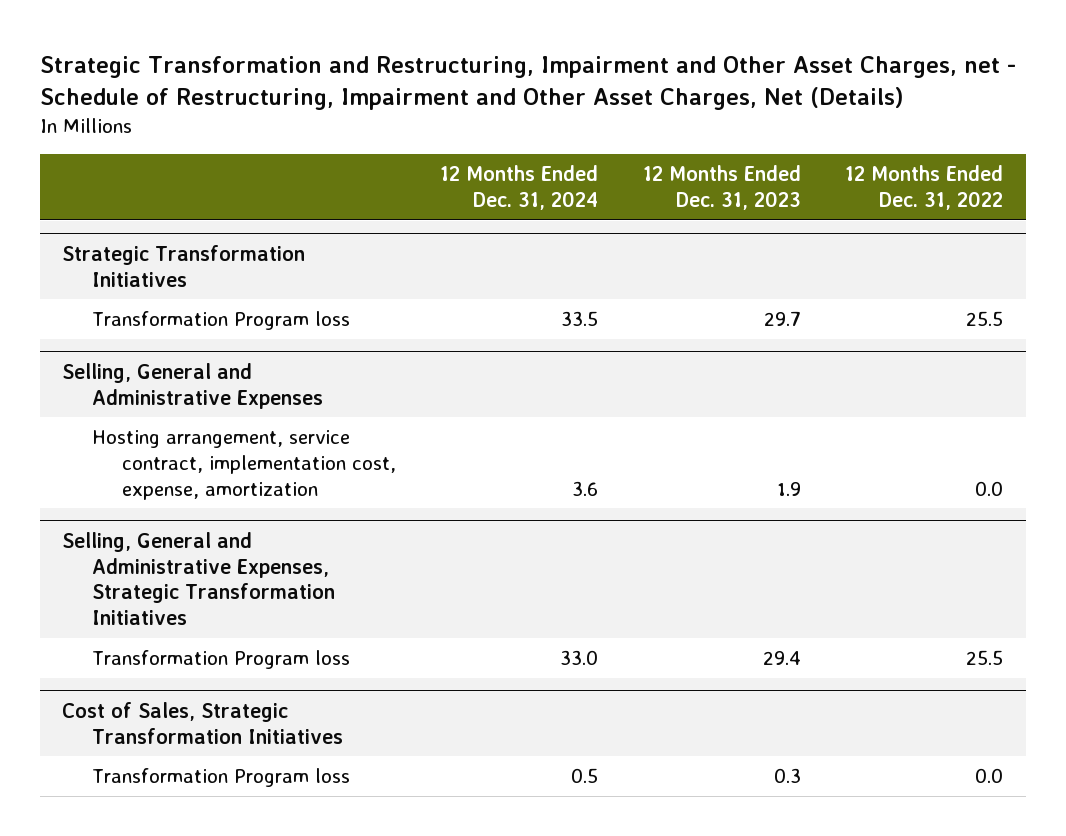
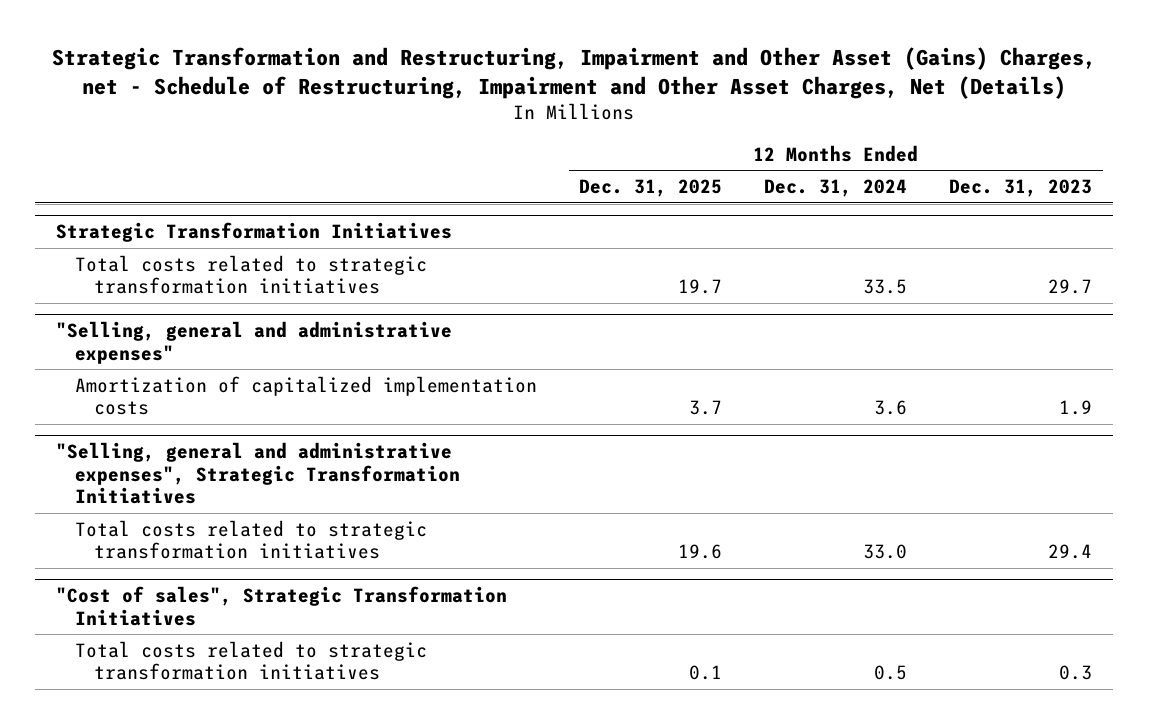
[40,55,1017,111] Strategic Transformation and Restructuring, Impairment and Other Asset Charges, net - Schedule of Restructuring, Impairment and Other Asset Charges, Net (Details) -> [52,46,1097,99] Strategic Transformation and Restructuring, Impairment and Other Asset (Gains) Charges, net - Schedule of Restructuring, Impairment and Other Asset Charges, Net (Details)
[845,165,1004,211] 12 Months Ended Dec. 31, 2022 -> none
none -> [579,179,723,198] Dec. 31, 2025
[92,310,351,330] Transformation Program loss -> [75,254,428,295] Total costs related to strategic transformation initiatives
[62,362,324,409] Selling, General and Administrative Expenses -> [56,321,453,364] "Selling, general and administrative expenses"
[92,429,396,500] Hosting arrangement, service contract, implementation cost, expense, amortization -> [75,375,538,416] Amortization of capitalized implementation costs
[62,531,336,626] Selling, General and Administrative Expenses, Strategic Transformation Initiatives -> [56,442,461,505] "Selling, general and administrative expenses", Strategic Transformation Initiatives
[92,649,351,669] Transformation Program loss -> [75,519,428,560] Total costs related to strategic transformation initiatives
[62,701,344,744] Cost of Sales, Strategic Transformation Initiatives -> [56,586,508,626] "Cost of sales", Strategic Transformation Initiatives
[92,767,351,787] Transformation Program loss -> [75,640,428,681] Total costs related to strategic transformation initiatives

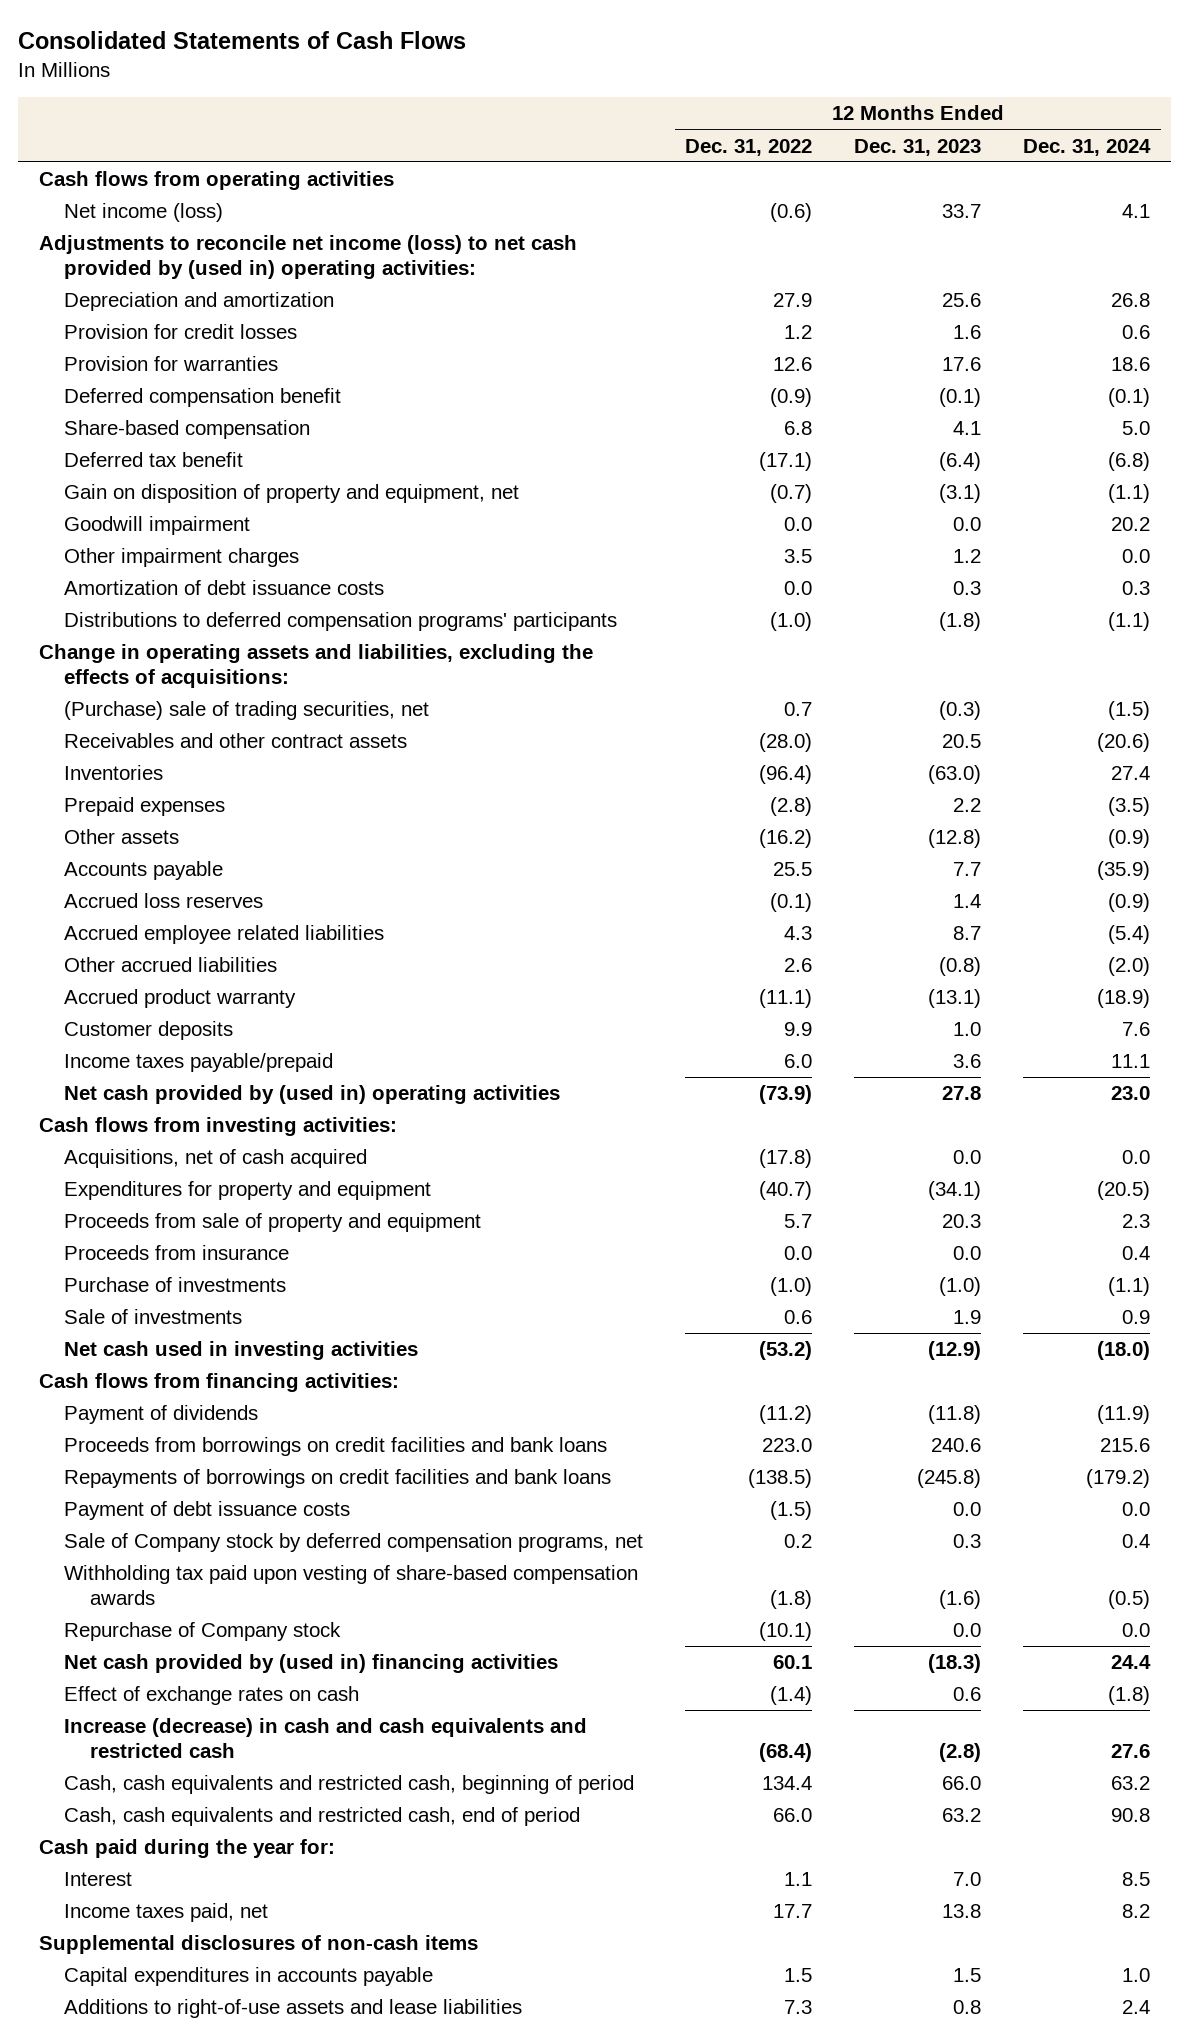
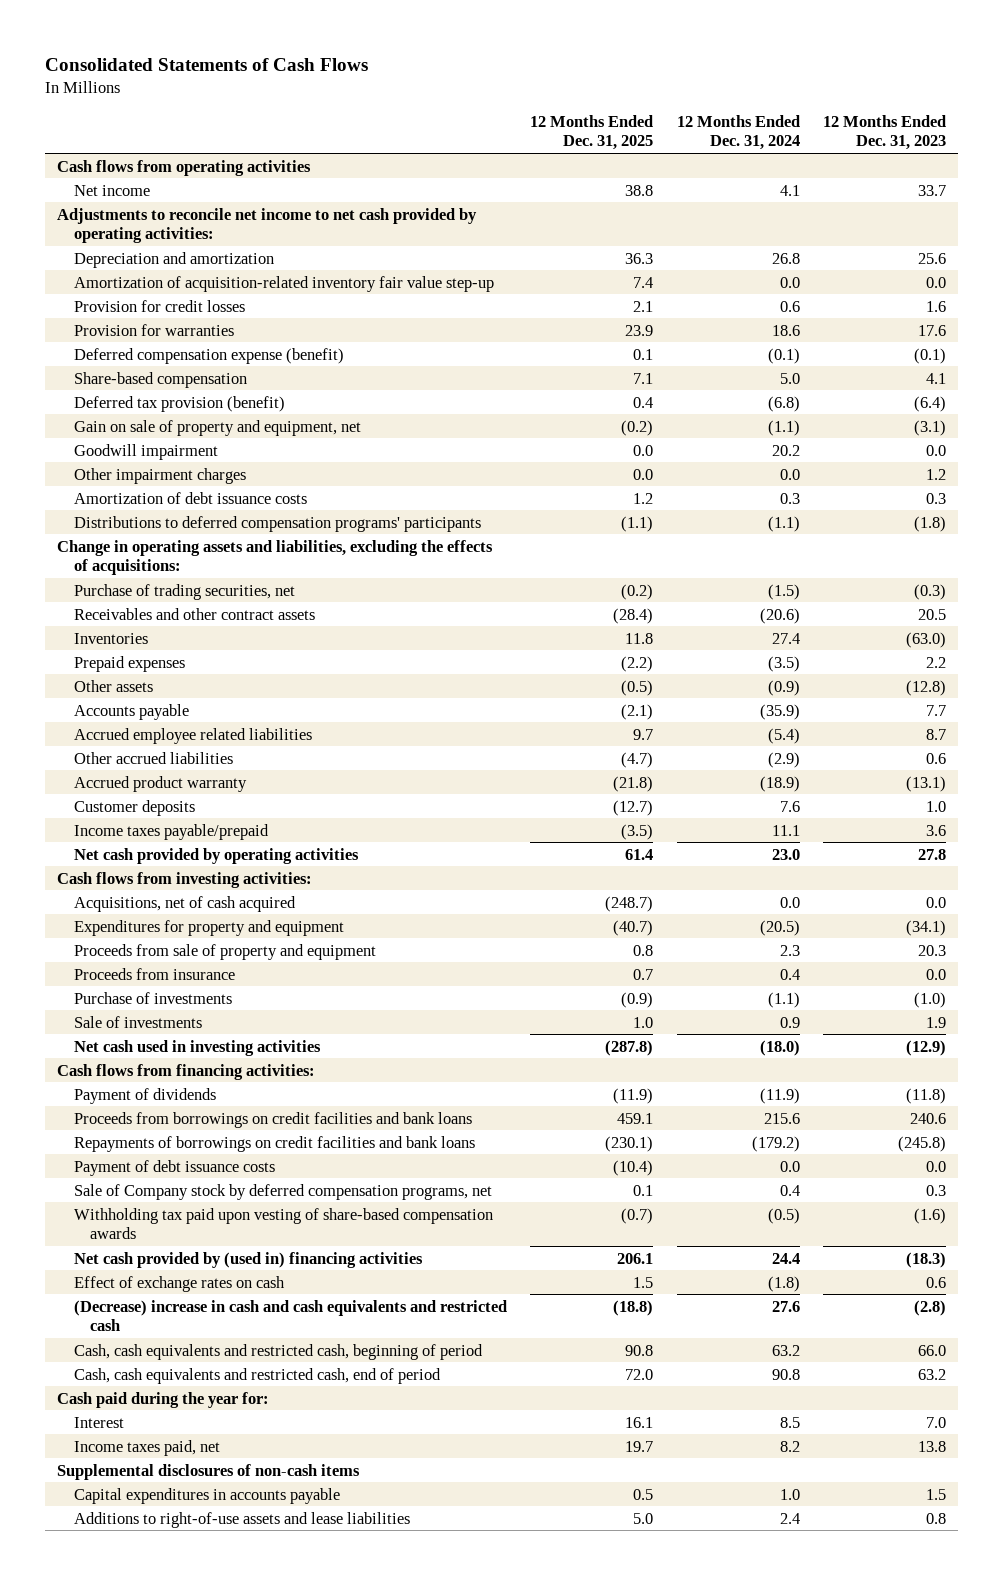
[685,138,813,156] Dec. 31, 2022 -> none
none -> [530,115,654,151] 12 Months Ended Dec. 31, 2025
[64,203,224,223] Net income (loss) -> [73,184,150,196] Net income
[38,235,577,279] Adjustments to reconcile net income (loss) to net cash provided by (used in) operating activities: -> [56,207,477,243] Adjustments to reconcile net income to net cash provided by operating activities:
none -> [73,275,494,292] Amortization of acquisition-related inventory fair value step-up
[64,388,342,408] Deferred compensation benefit -> [73,347,344,364] Deferred compensation expense (benefit)
[64,452,244,468] Deferred tax benefit -> [73,395,285,412] Deferred tax provision (benefit)
[64,484,520,504] Gain on disposition of property and equipment, net -> [73,419,361,436] Gain on sale of property and equipment, net
[64,701,430,721] (Purchase) sale of trading securities, net -> [73,583,295,600] Purchase of trading securities, net
[64,893,264,909] Accrued loss reserves -> none
[939,957,982,977] (0.8) -> [926,752,947,764] 0.6
[1108,957,1151,977] (2.0) -> [767,751,800,768] (2.9)
[64,1085,561,1105] Net cash provided by (used in) operating activities -> [73,847,359,864] Net cash provided by operating activities
[64,1622,342,1642] Repurchase of Company stock -> none
[64,1718,588,1758] Increase (decrease) in cash and cash equivalents and restricted cash -> [73,1299,507,1331] (Decrease) increase in cash and cash equivalents and restricted cash

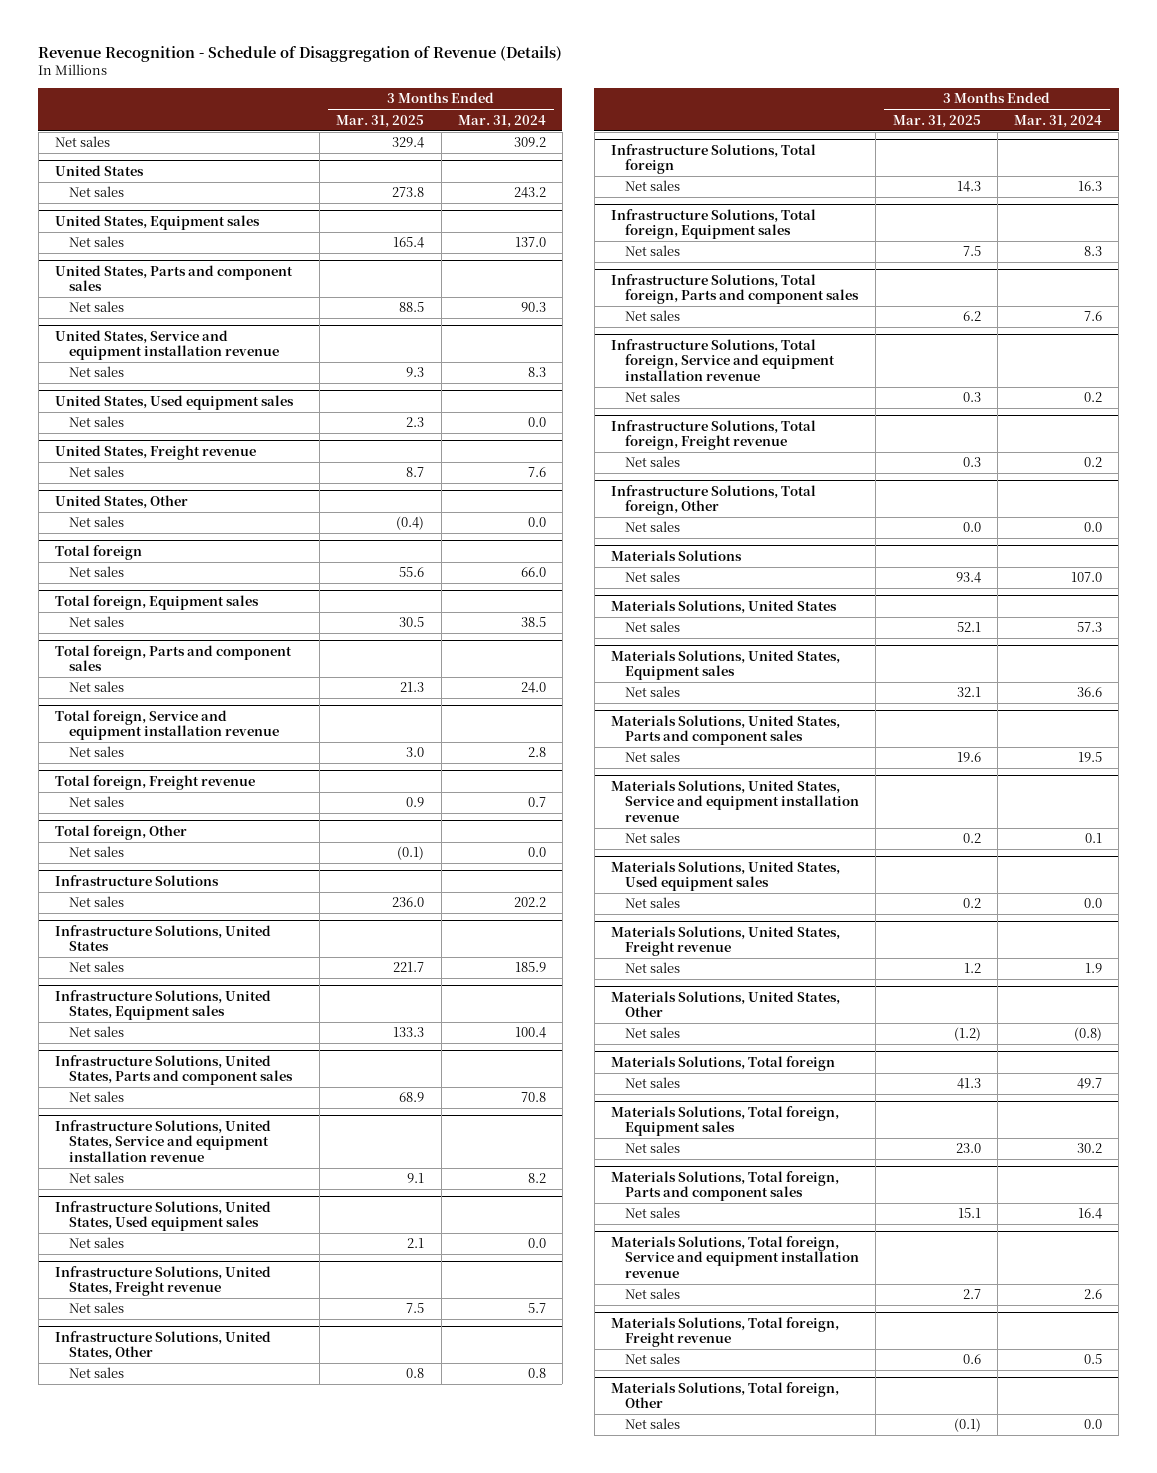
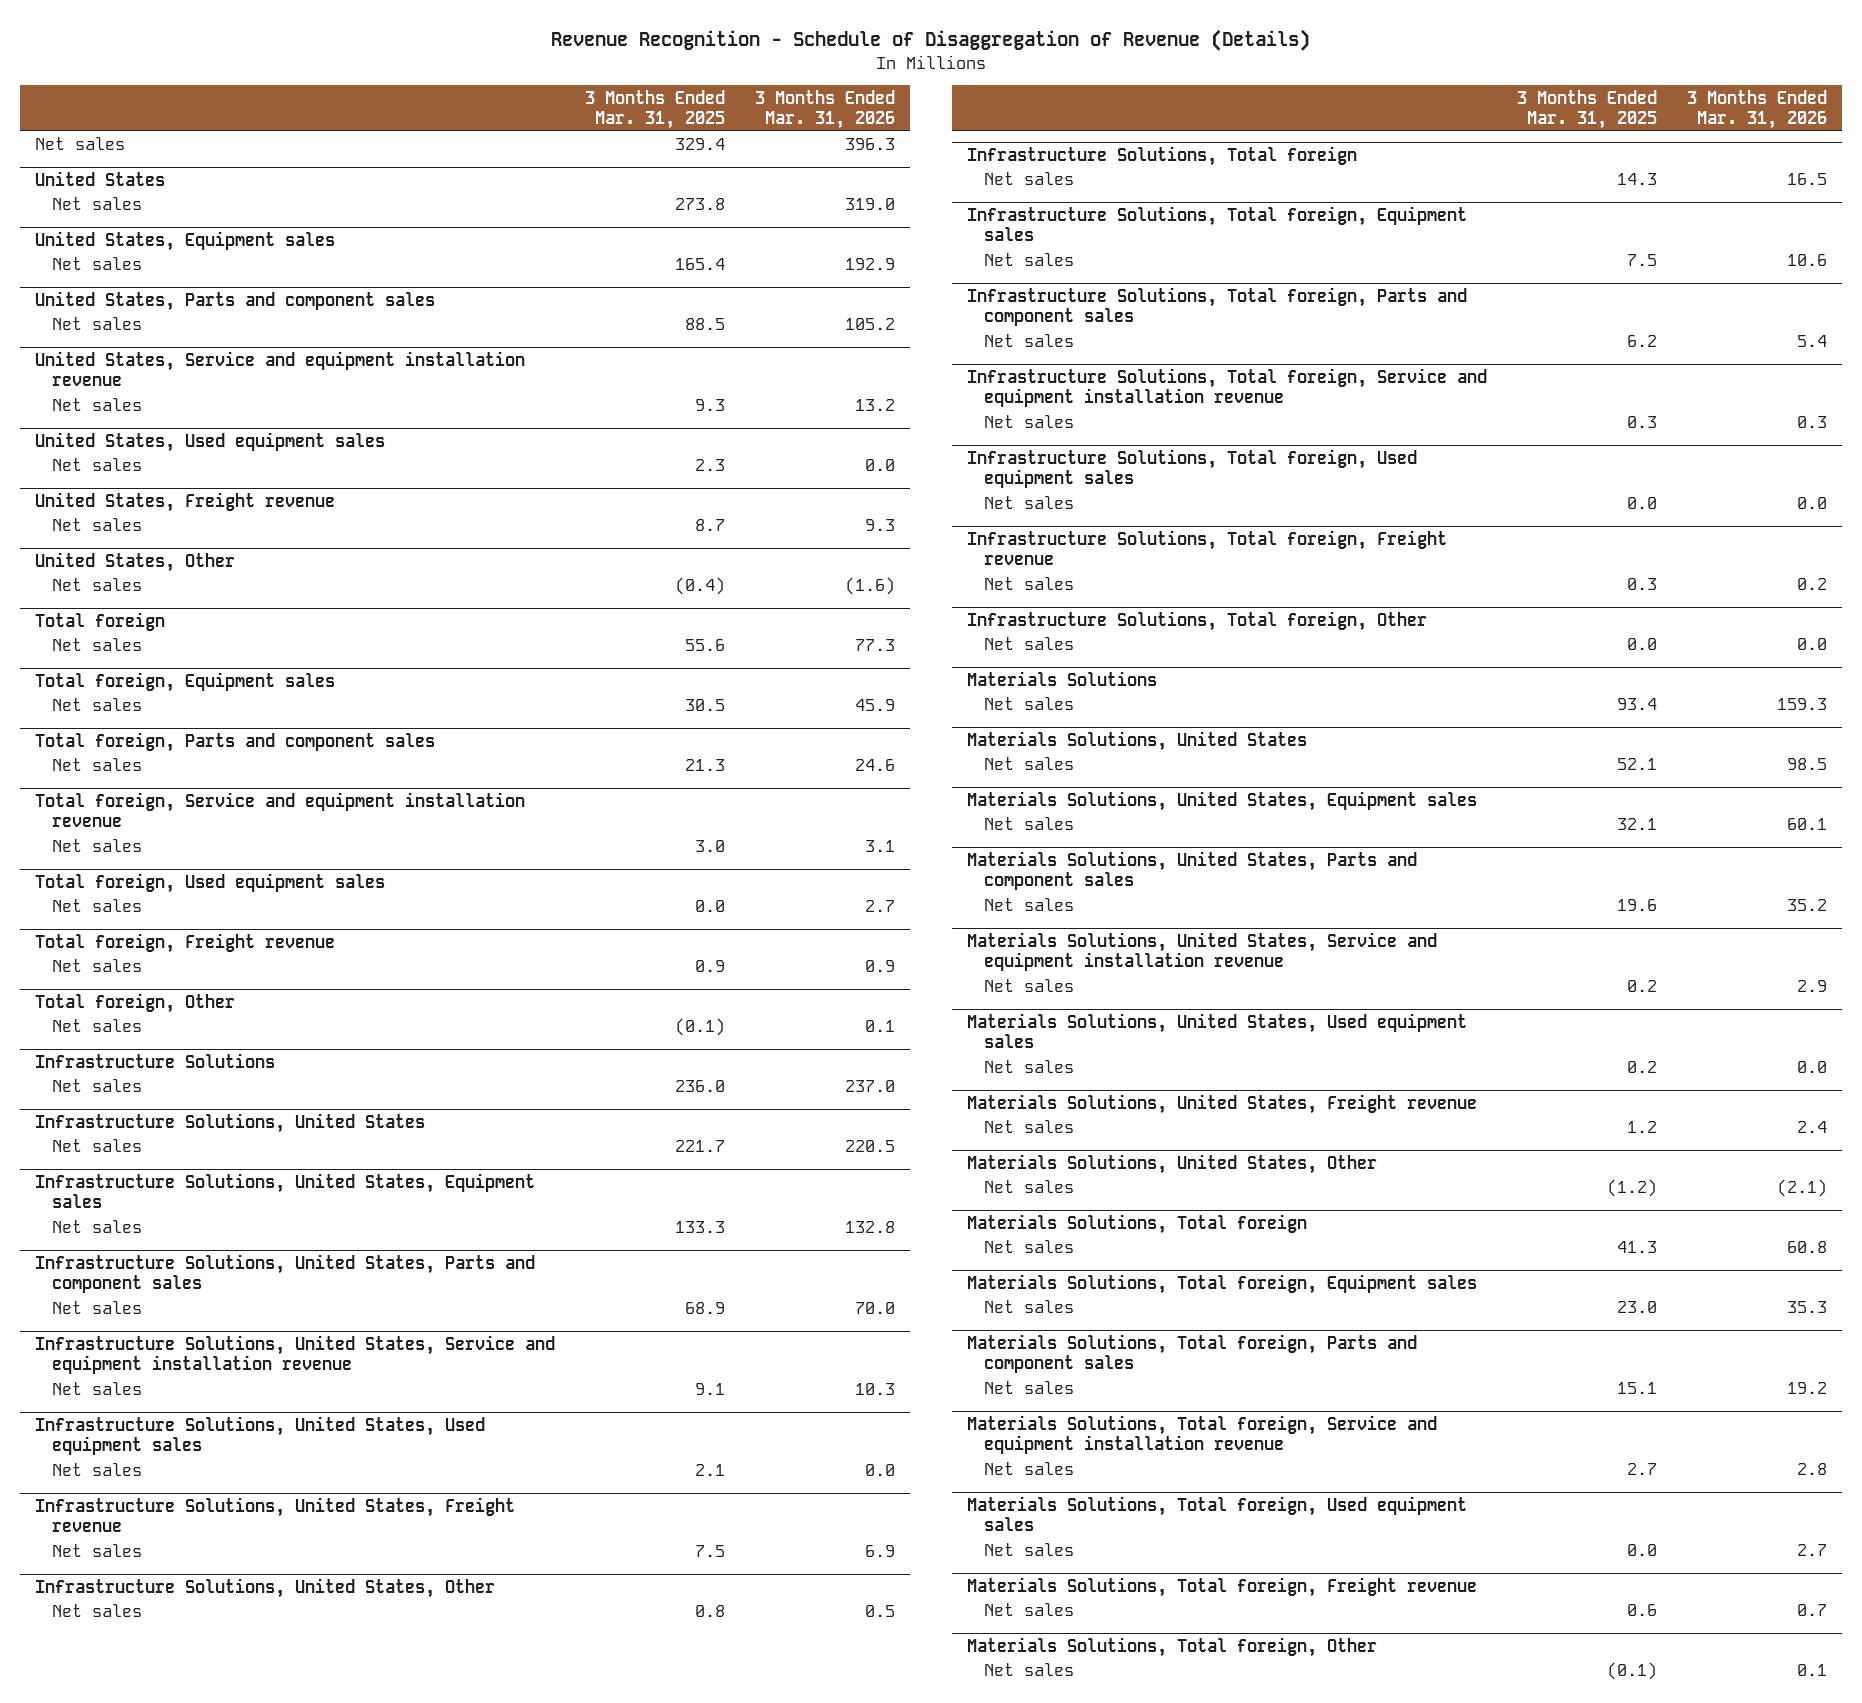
[457,114,546,128] Mar. 31, 2024 -> none
none -> [755,89,896,130] 3 Months Ended Mar. 31, 2026
none -> [35,872,386,893] Total foreign, Used equipment sales
none -> [52,899,143,913] Net sales
none -> [966,448,1417,488] Infrastructure Solutions, Total foreign, Used equipment sales
none -> [983,496,1074,510] Net sales
none -> [966,1495,1467,1531] Materials Solutions, Total foreign, Used equipment sales
none -> [983,1543,1074,1557] Net sales

